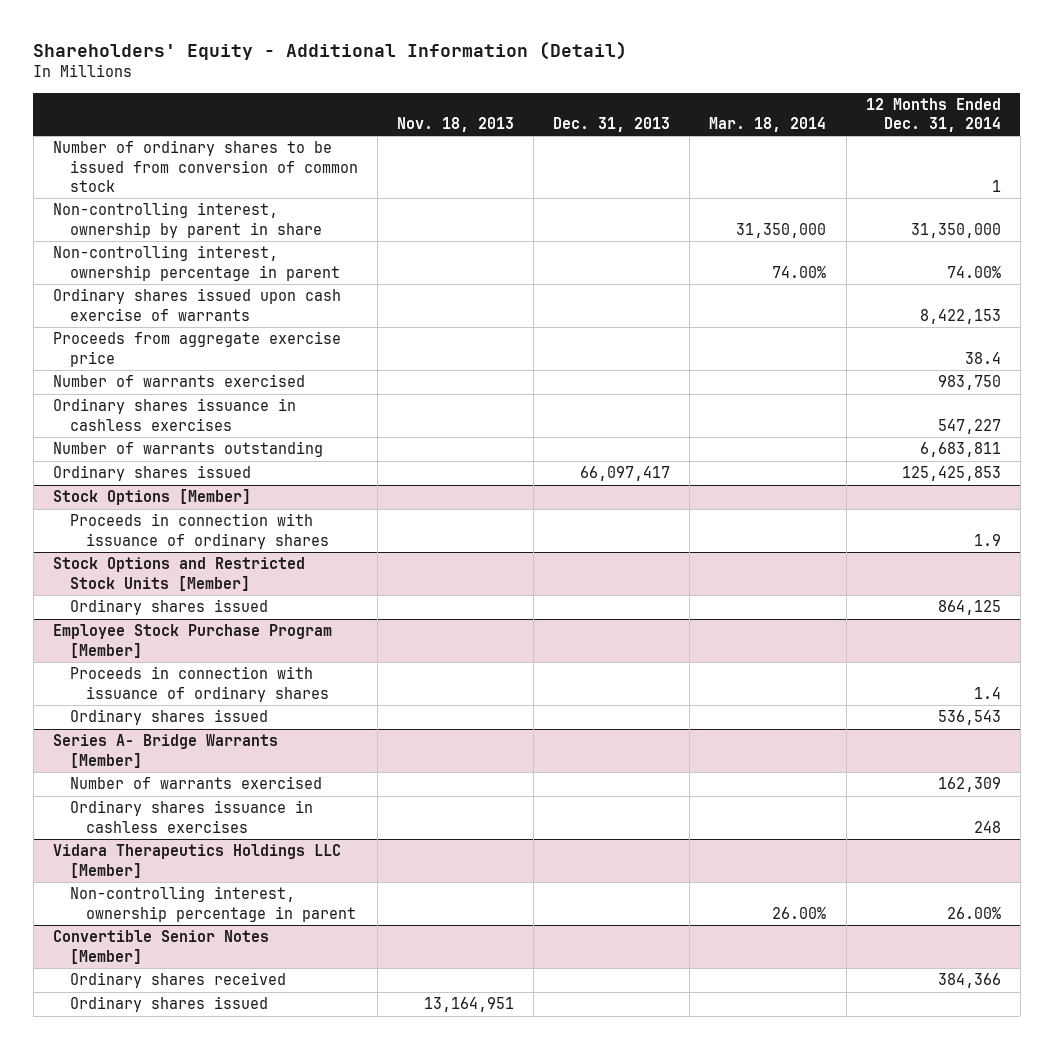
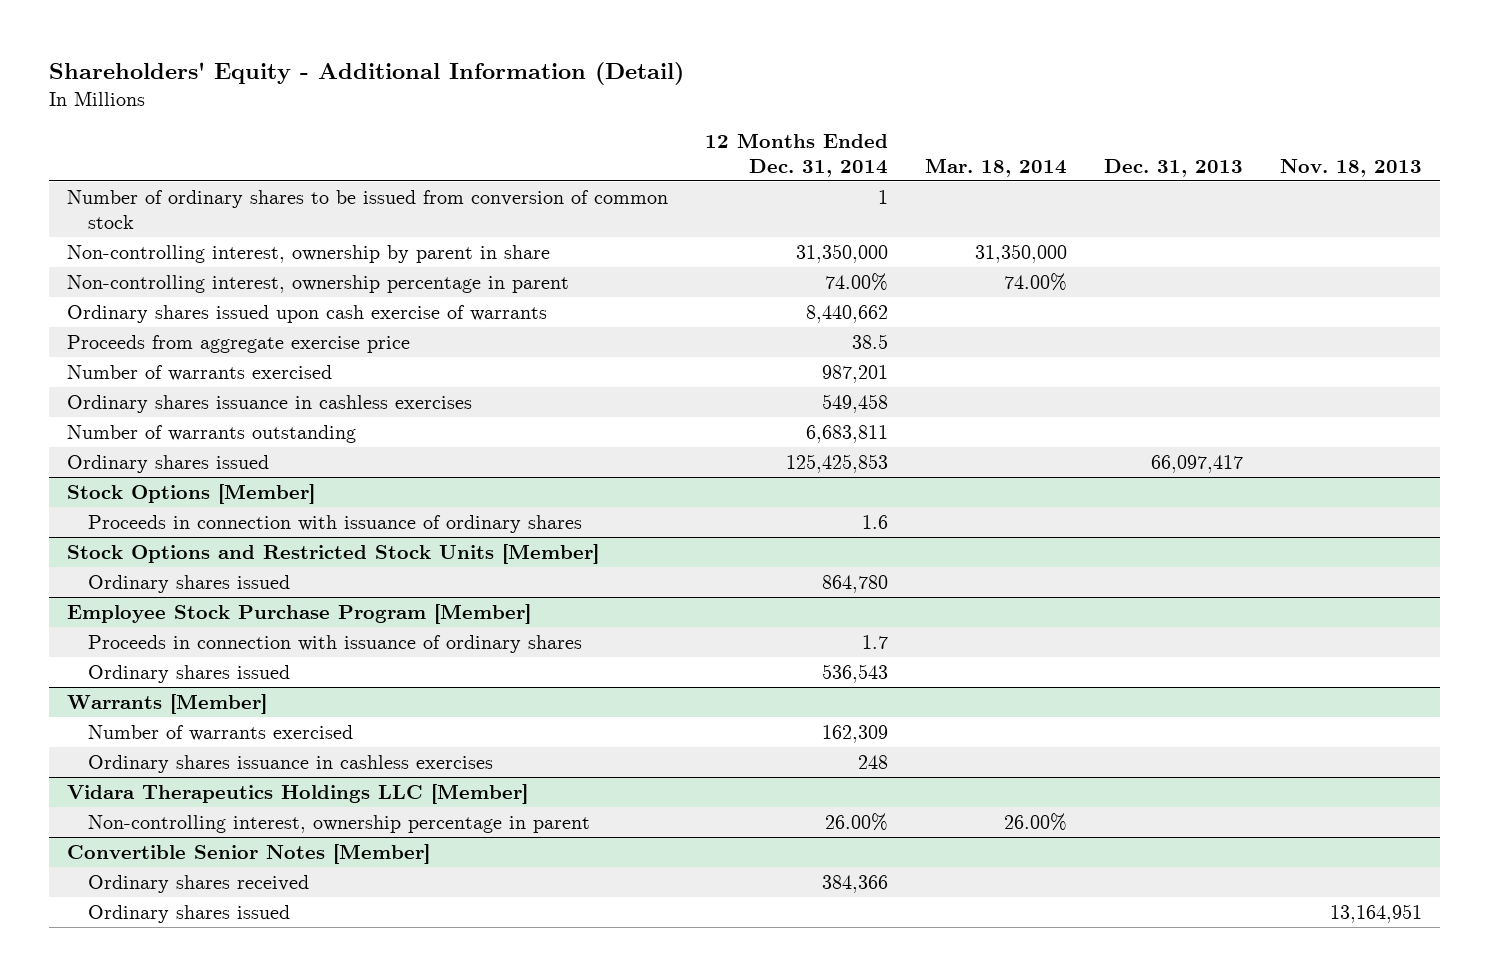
[919,308,1001,324] 8,422,153 -> [805,304,888,323] 8,440,662
[964,351,1001,364] 38.4 -> [851,333,888,349] 38.5
[937,375,1001,391] 983,750 -> [821,364,888,383] 987,201
[937,418,1001,434] 547,227 -> [821,393,888,413] 549,458
[973,533,1001,546] 1.9 -> [861,514,888,529] 1.6
[937,600,1001,616] 864,125 -> [821,574,888,593] 864,780
[973,686,1001,699] 1.4 -> [861,634,888,649] 1.7
[53,734,279,768] Series A- Bridge Warrants [Member] -> none
none -> [66,693,267,714] Warrants [Member]

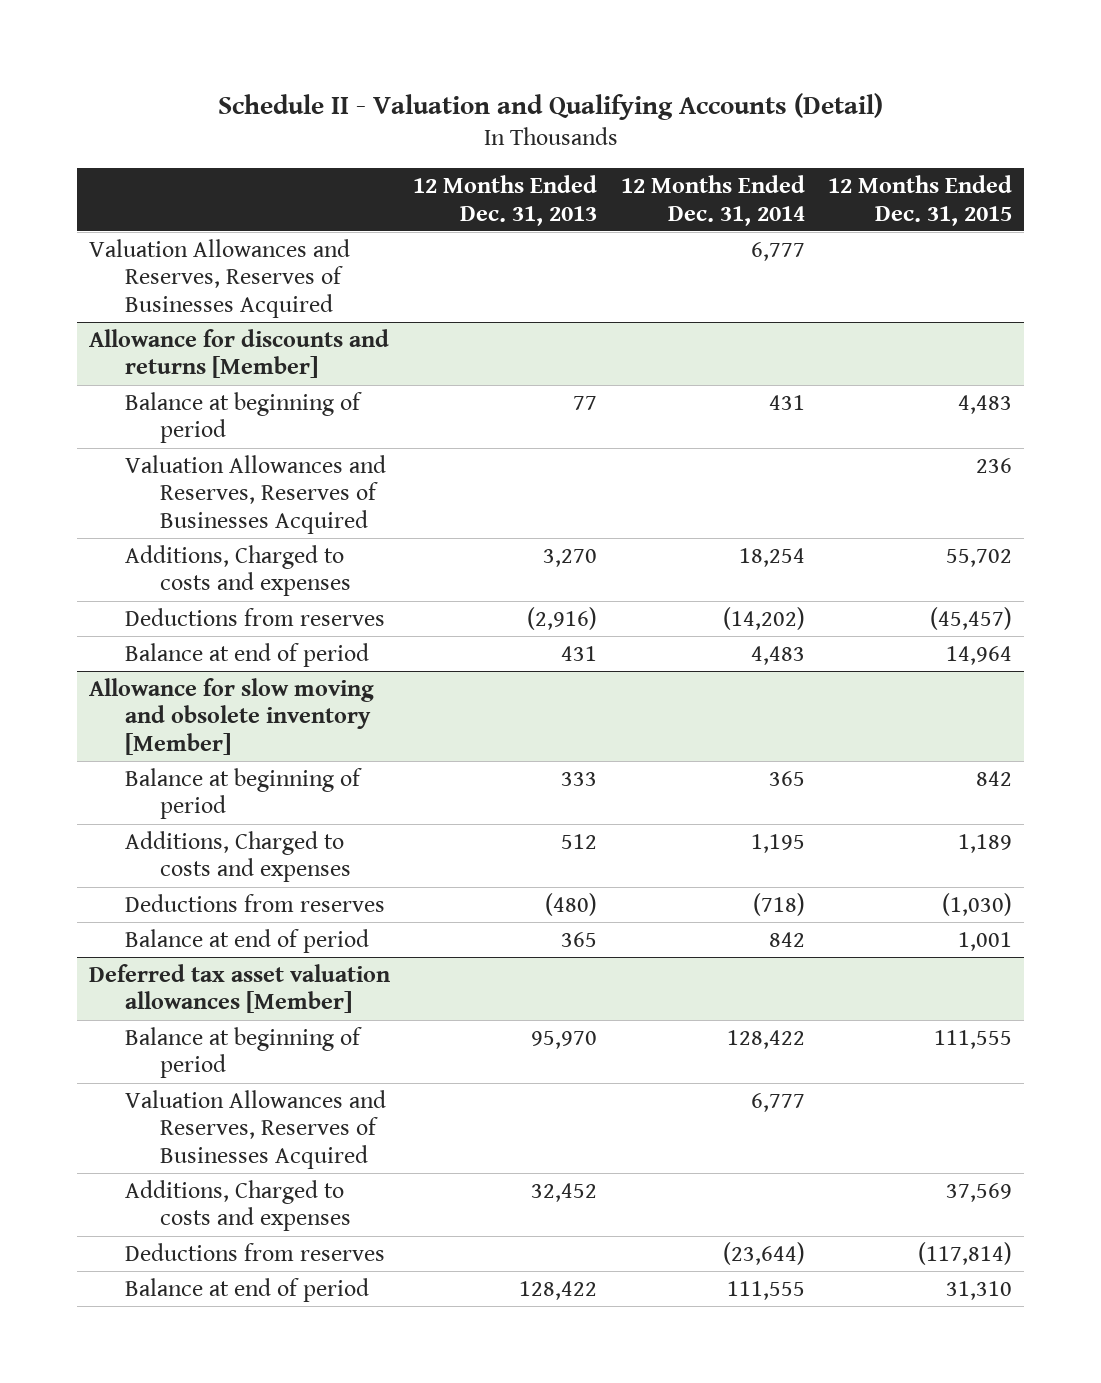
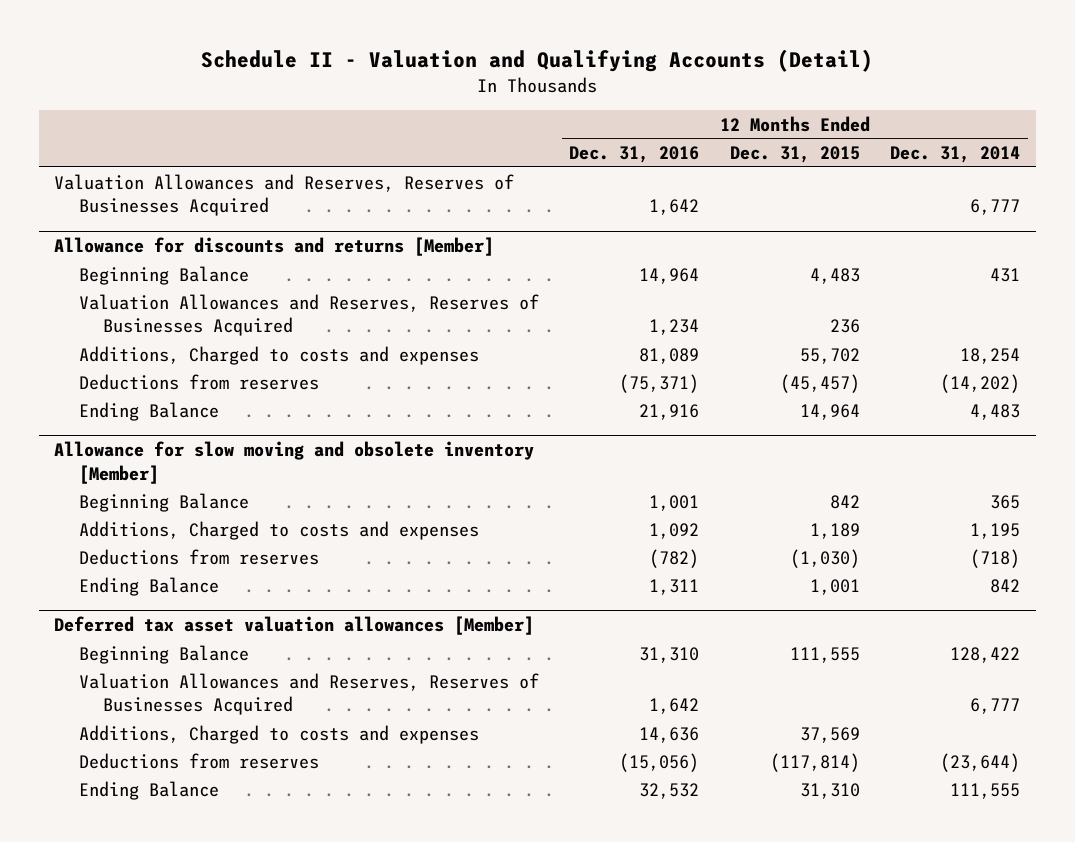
[413,174,598,226] 12 Months Ended Dec. 31, 2013 -> none
none -> [569,146,700,164] Dec. 31, 2016
[124,391,362,444] Balance at beginning of period -> [78,265,249,285] Beginning Balance
[124,642,369,667] Balance at end of period -> [78,401,219,421] Ending Balance
[124,767,362,820] Balance at beginning of period -> [78,492,249,512] Beginning Balance
[124,928,369,953] Balance at end of period -> [78,576,219,596] Ending Balance
[124,1026,362,1079] Balance at beginning of period -> [78,644,249,664] Beginning Balance
[124,1277,369,1302] Balance at end of period -> [78,780,219,800] Ending Balance

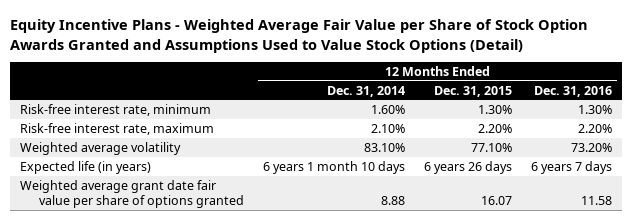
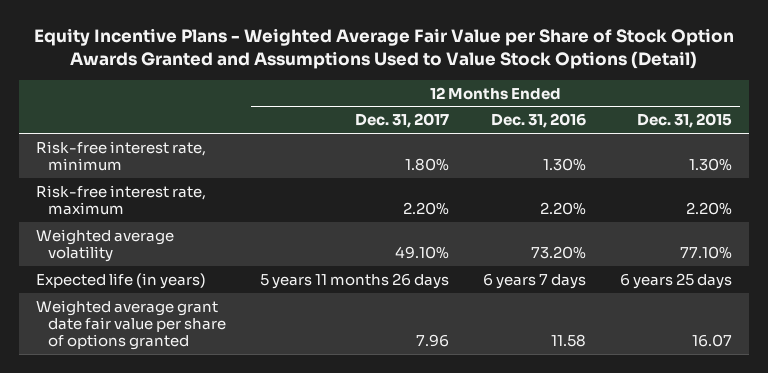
[327,85,406,97] Dec. 31, 2014 -> none
none -> [354,113,449,129] Dec. 31, 2017
[424,160,513,174] 6 years 26 days -> [619,272,732,289] 6 years 25 days

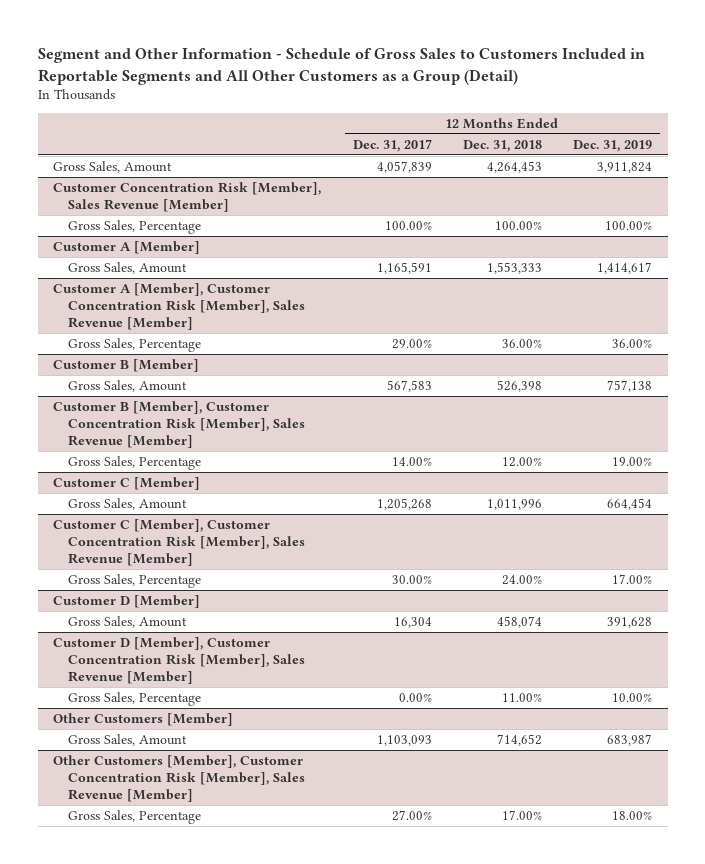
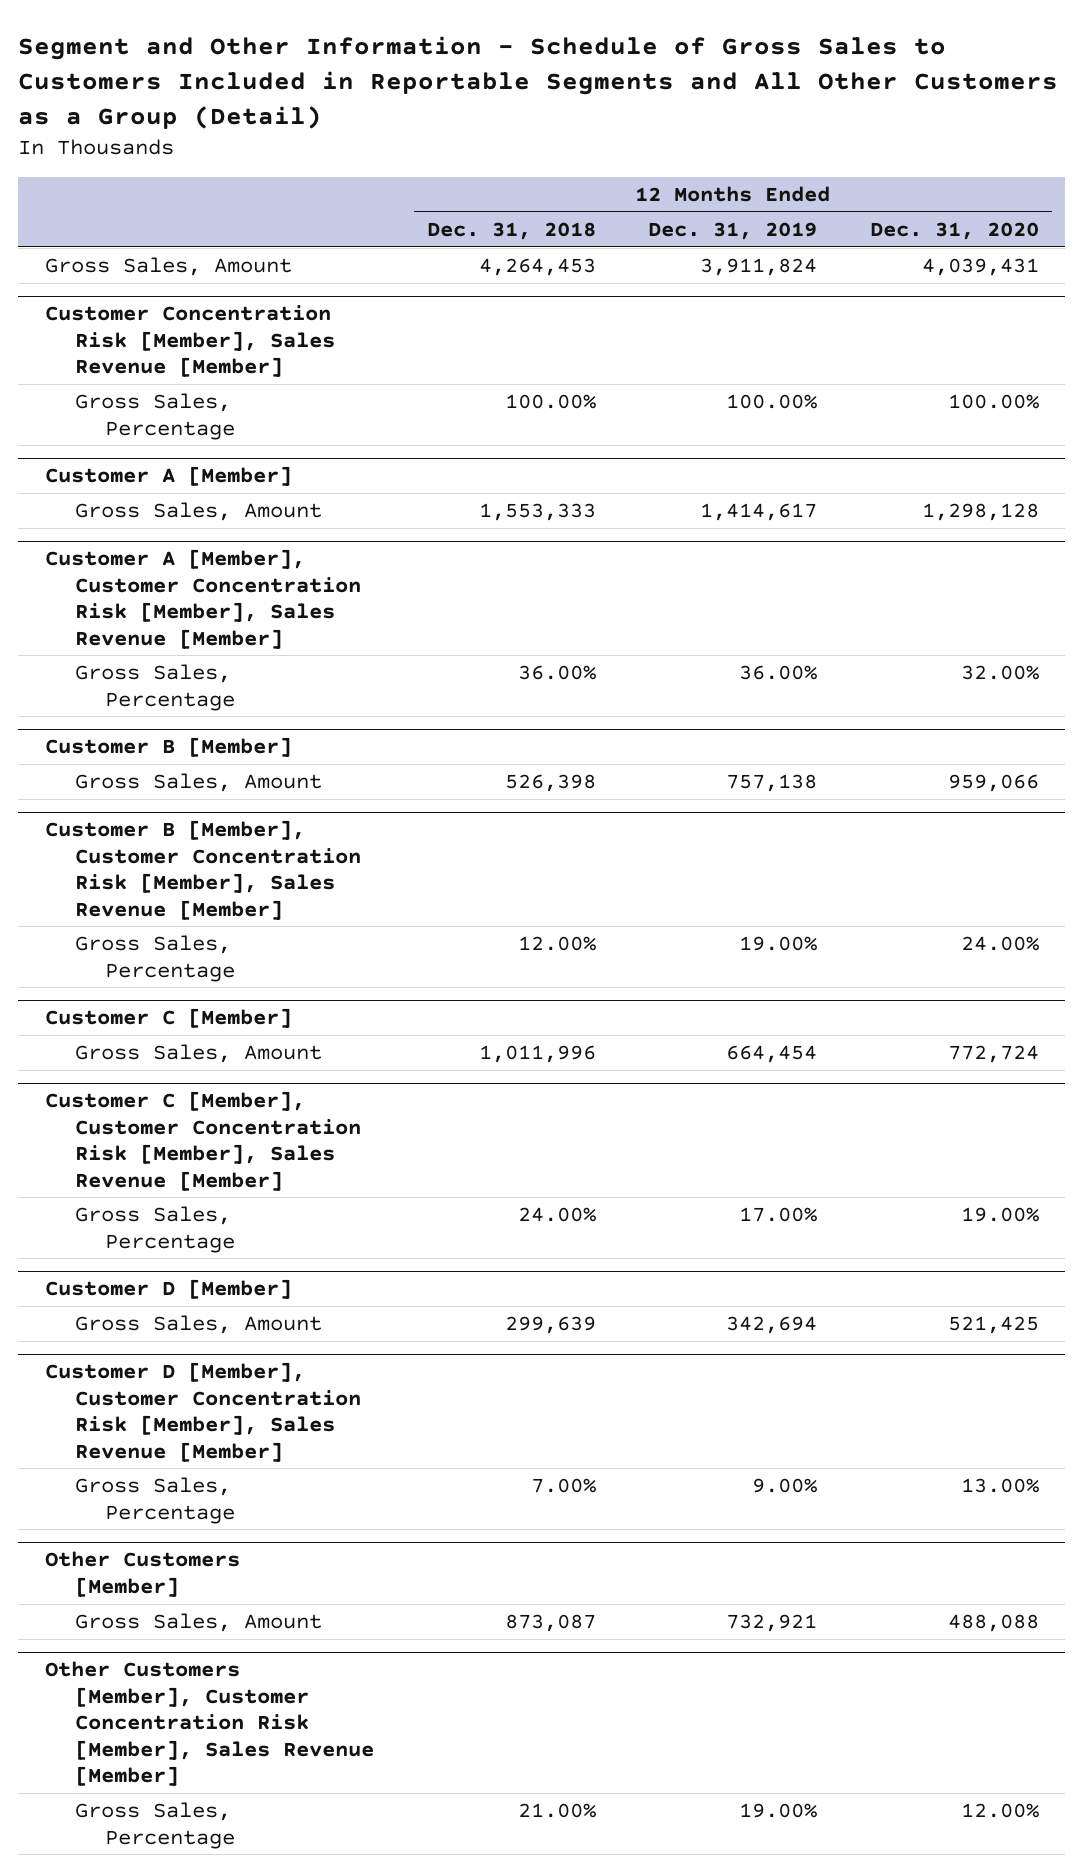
[352,138,432,152] Dec. 31, 2017 -> none
none -> [869,221,1039,240] Dec. 31, 2020
[496,615,542,628] 458,074 -> [504,1316,596,1335] 299,639
[607,616,653,628] 391,628 -> [726,1316,818,1335] 342,694
[501,692,542,702] 11.00% -> [530,1478,596,1494] 7.00%
[612,692,653,702] 10.00% -> [752,1478,818,1494] 9.00%
[496,733,542,746] 714,652 -> [504,1614,596,1633] 873,087
[607,733,653,746] 683,987 -> [726,1614,818,1633] 732,921
[501,809,542,820] 17.00% -> [517,1803,596,1819] 21.00%
[612,810,653,820] 18.00% -> [739,1803,818,1819] 19.00%

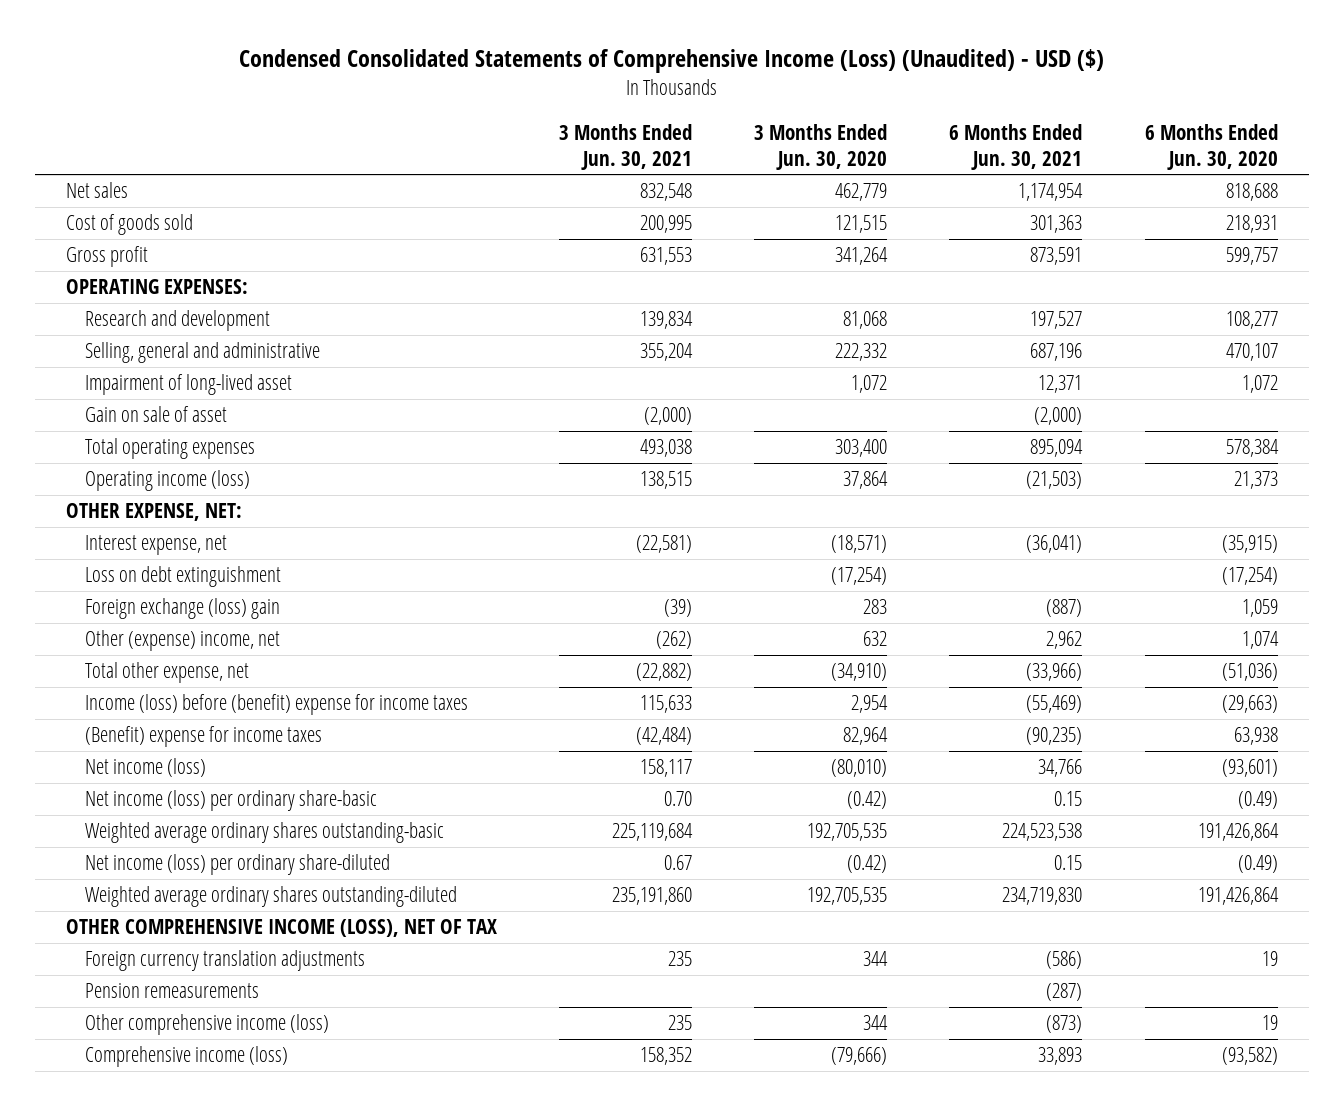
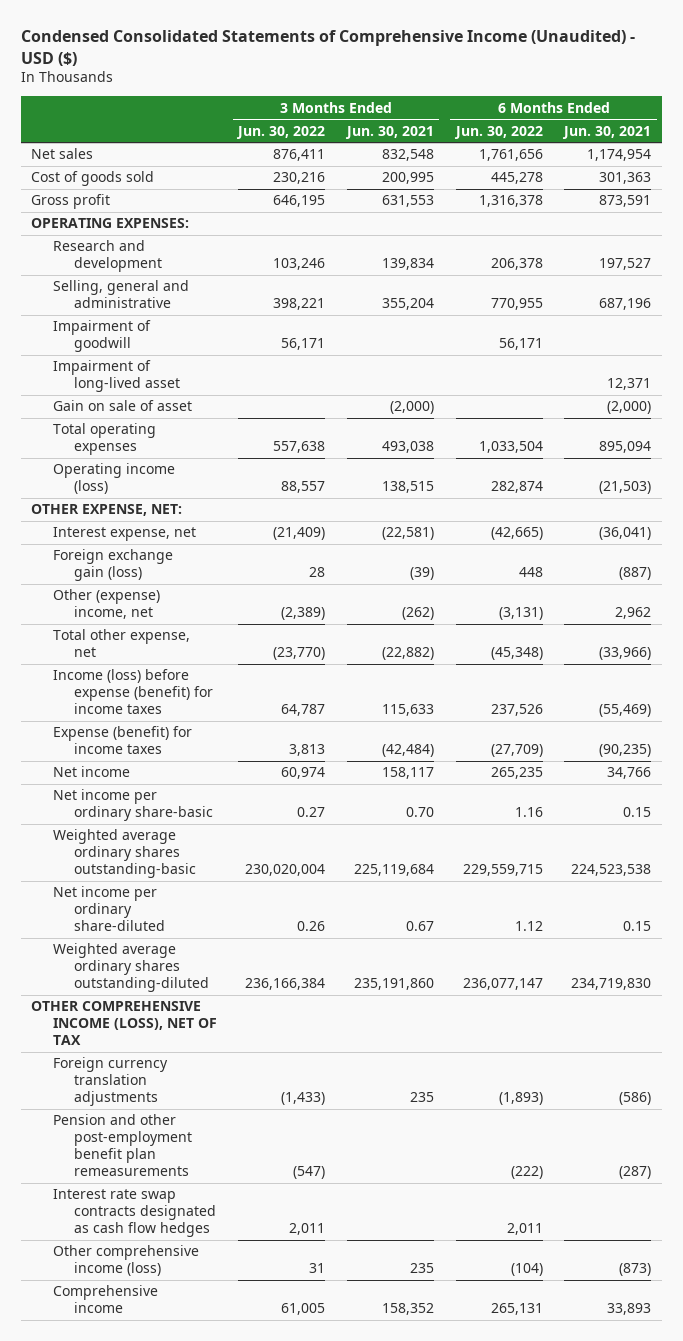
[238,49,1104,74] Condensed Consolidated Statements of Comprehensive Income (Loss) (Unaudited) - USD ($) -> [20,30,635,66] Condensed Consolidated Statements of Comprehensive Income (Unaudited) - USD ($)
[754,123,888,170] 3 Months Ended Jun. 30, 2020 -> none
[1144,123,1278,170] 6 Months Ended Jun. 30, 2020 -> none
none -> [236,125,326,139] Jun. 30, 2022
none -> [453,125,543,139] Jun. 30, 2022
none -> [52,320,151,353] Impairment of goodwill
[85,566,282,588] Loss on debt extinguishment -> none
[85,598,281,620] Foreign exchange (loss) gain -> [52,549,173,582] Foreign exchange gain (loss)
[85,694,469,716] Income (loss) before (benefit) expense for income taxes -> [52,669,214,715] Income (loss) before expense (benefit) for income taxes
[85,726,323,748] (Benefit) expense for income taxes -> [52,726,192,755] Expense (benefit) for income taxes
[85,758,207,778] Net income (loss) -> [52,766,130,778] Net income
[85,790,378,812] Net income (loss) per ordinary share-basic -> [52,789,214,822] Net income per ordinary share-basic
[85,854,391,876] Net income (loss) per ordinary share-diluted -> [52,886,166,932] Net income per ordinary share-diluted
[85,983,260,999] Pension remeasurements -> [52,1114,193,1177] Pension and other post-employment benefit plan remeasurements
none -> [52,1189,217,1238] Interest rate swap contracts designated as cash flow hedges
[85,1046,289,1068] Comprehensive income (loss) -> [52,1285,158,1314] Comprehensive income

